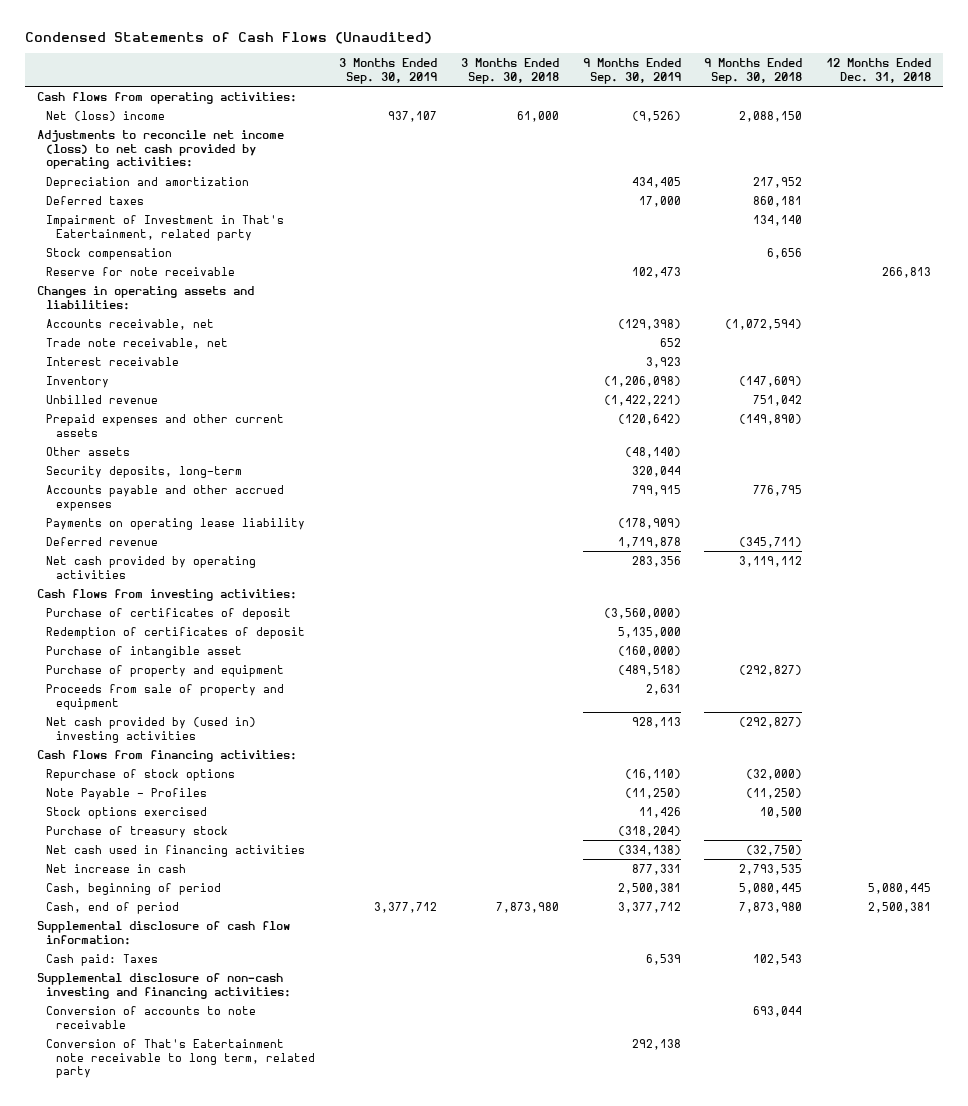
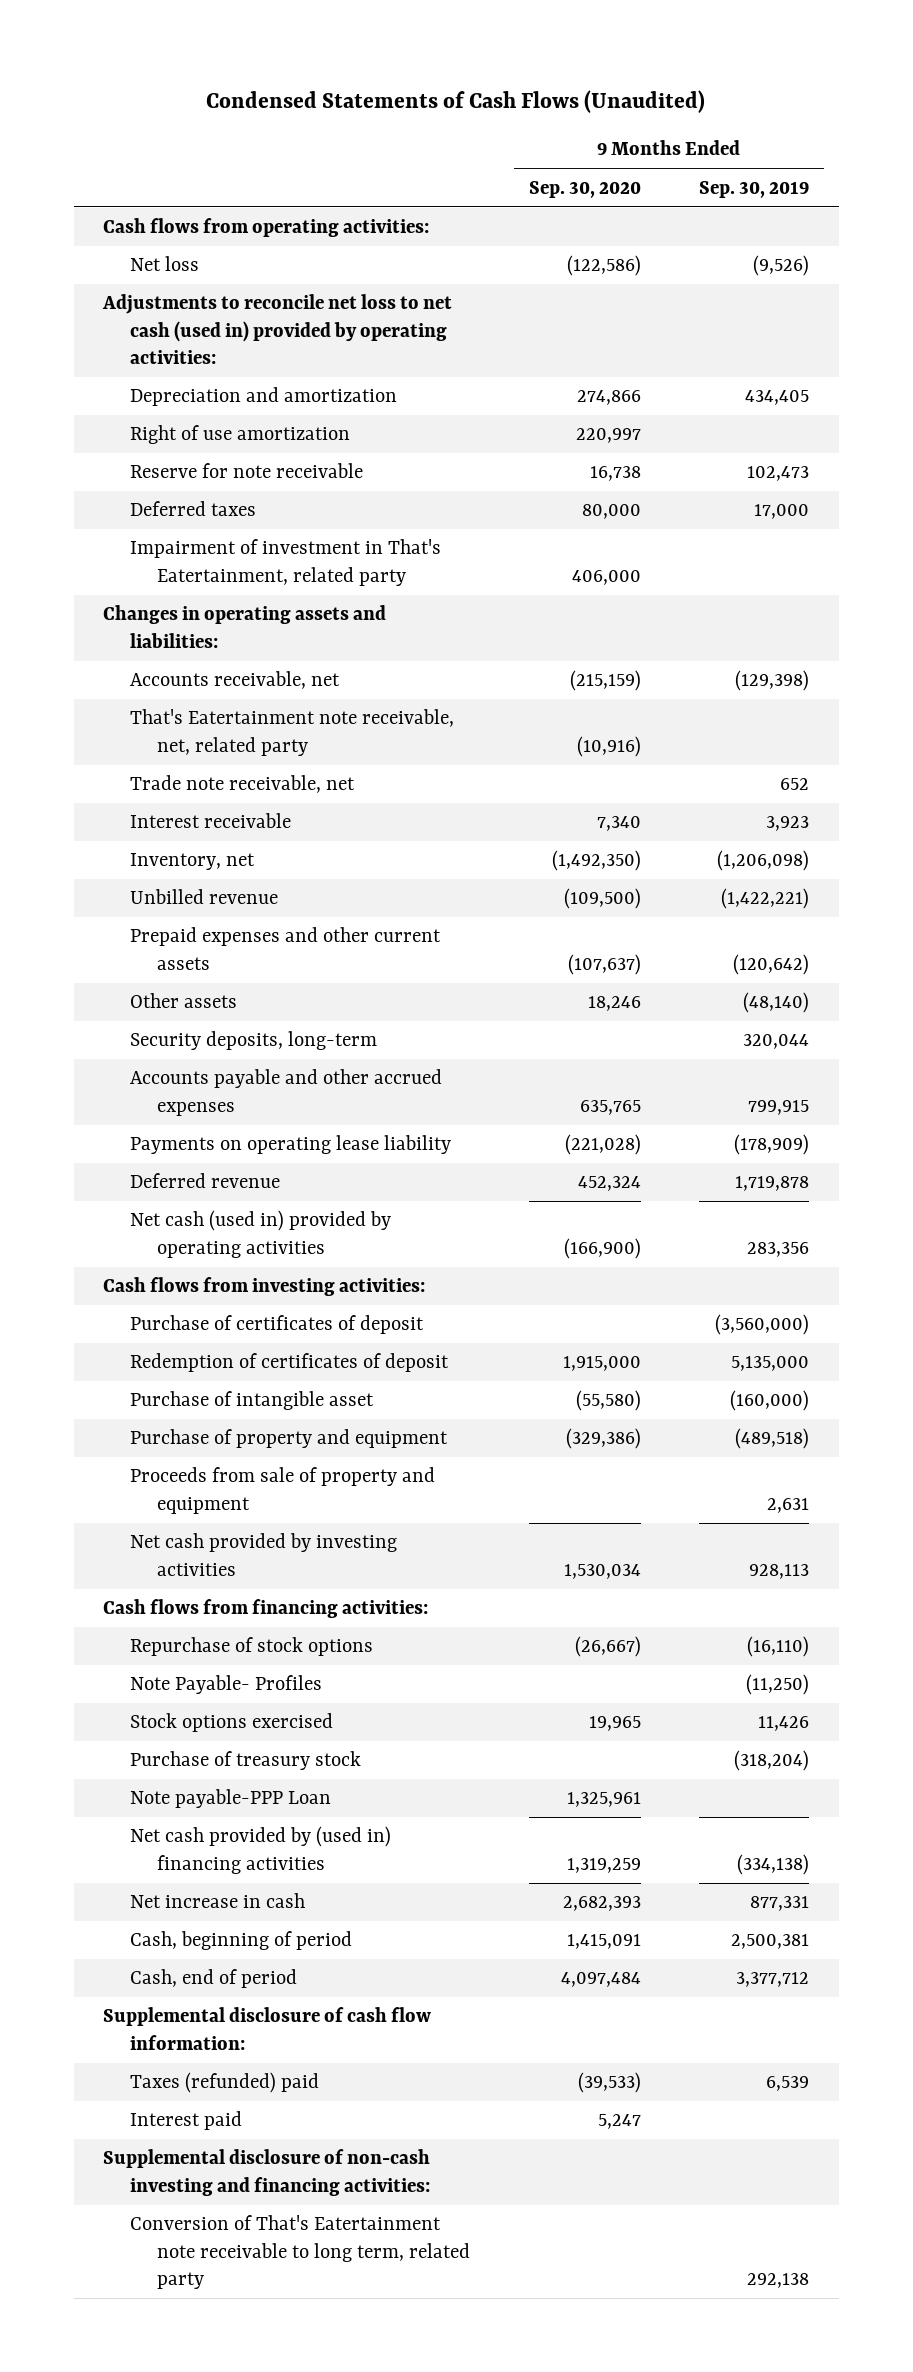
[338,58,437,84] 3 Months Ended Sep. 30, 2019 -> none
[460,58,559,84] 3 Months Ended Sep. 30, 2018 -> none
[704,58,803,84] 9 Months Ended Sep. 30, 2018 -> none
[826,58,932,83] 12 Months Ended Dec. 31, 2018 -> none
none -> [528,180,641,198] Sep. 30, 2020
[46,110,166,121] Net (loss) income -> [130,256,200,272] Net loss
[36,129,284,170] Adjustments to reconcile net income (loss) to net cash provided by operating activities: -> [102,294,453,365] Adjustments to reconcile net loss to net cash (used in) provided by operating activities:
[46,214,285,241] Impairment of Investment in That's Eatertainment, related party -> none
[46,247,173,260] Stock compensation -> none
none -> [130,425,351,445] Right of use amortization
[46,195,145,205] Deferred taxes -> [130,501,257,517] Deferred taxes
none -> [130,539,442,586] Impairment of investment in That's Eatertainment, related party
none -> [130,709,455,756] That's Eatertainment note receivable, net, related party
[46,375,110,388] Inventory -> [130,853,256,871] Inventory, net
[46,555,257,579] Net cash provided by operating activities -> [130,1210,392,1258] Net cash (used in) provided by operating activities
[46,716,257,743] Net cash provided by (used in) investing activities -> [130,1533,398,1576] Net cash provided by investing activities
[46,787,208,800] Note Payable - Profiles -> [130,1675,323,1695] Note Payable- Profiles
none -> [130,1789,332,1809] Note payable-PPP Loan
[46,844,306,857] Net cash used in financing activities -> [130,1826,392,1874] Net cash provided by (used in) financing activities
[46,953,159,966] Cash paid: Taxes -> [130,2072,320,2094] Taxes (refunded) paid
none -> [130,2111,243,2131] Interest paid
[46,1005,257,1029] Conversion of accounts to note receivable -> none

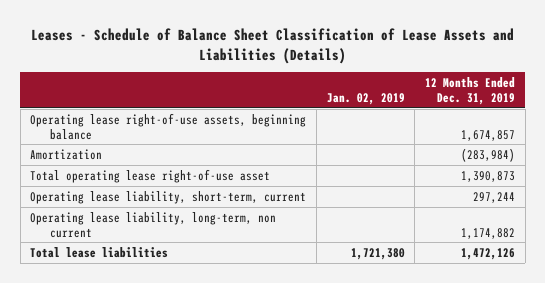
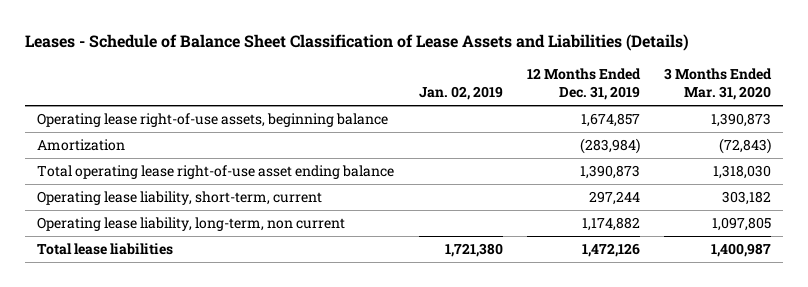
none -> [664,68,773,101] 3 Months Ended Mar. 31, 2020
[30,168,271,183] Total operating lease right-of-use asset -> [37,165,395,180] Total operating lease right-of-use asset ending balance

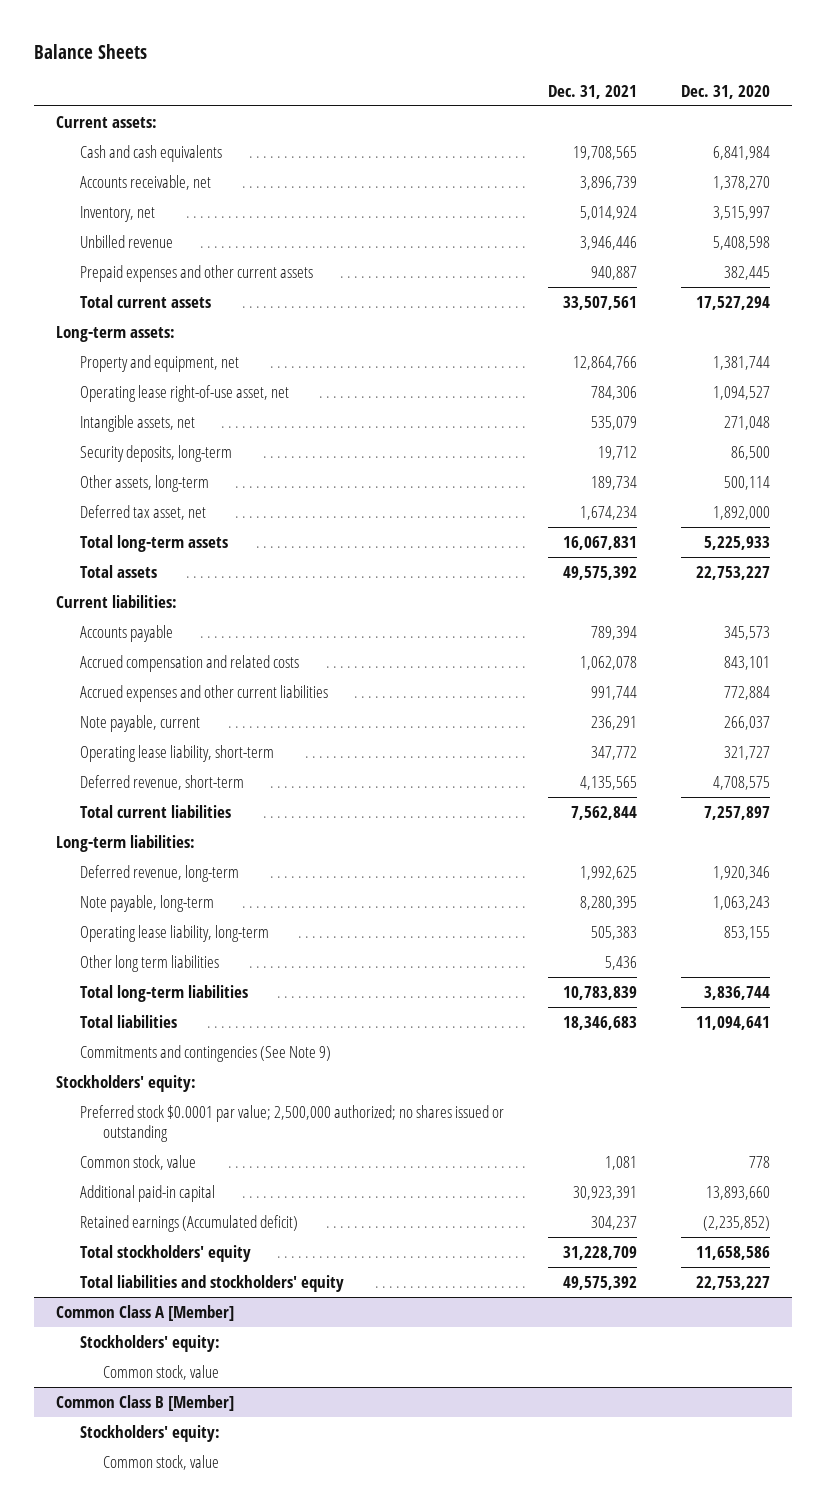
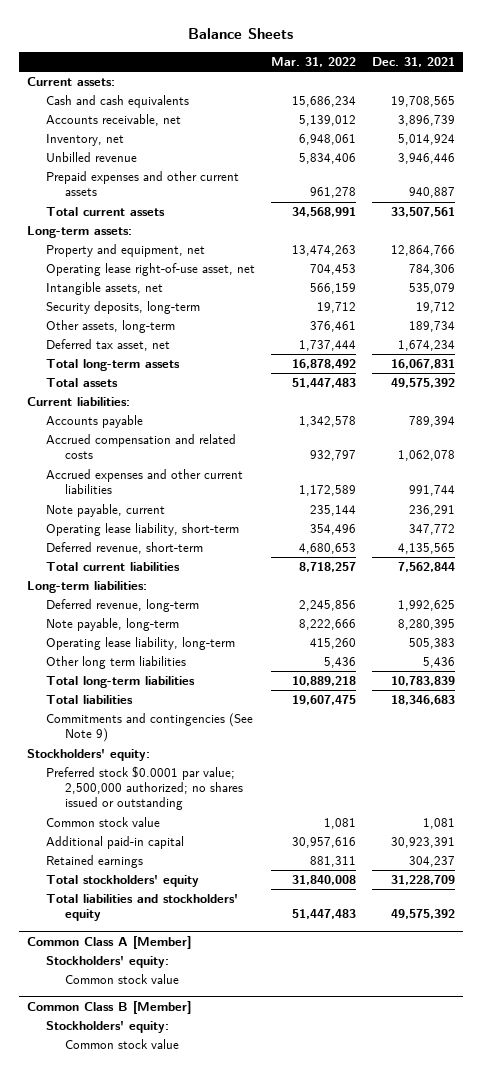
[680,84,770,99] Dec. 31, 2020 -> none
none -> [271,57,357,68] Mar. 31, 2022
[79,1154,196,1170] Common stock, value -> [46,817,161,828] Common stock value
[79,1214,298,1232] Retained earnings (Accumulated deficit) -> [46,855,144,869] Retained earnings
[103,1364,220,1380] Common stock, value -> [65,974,180,985] Common stock value
[103,1454,220,1470] Common stock, value -> [65,1039,180,1050] Common stock value

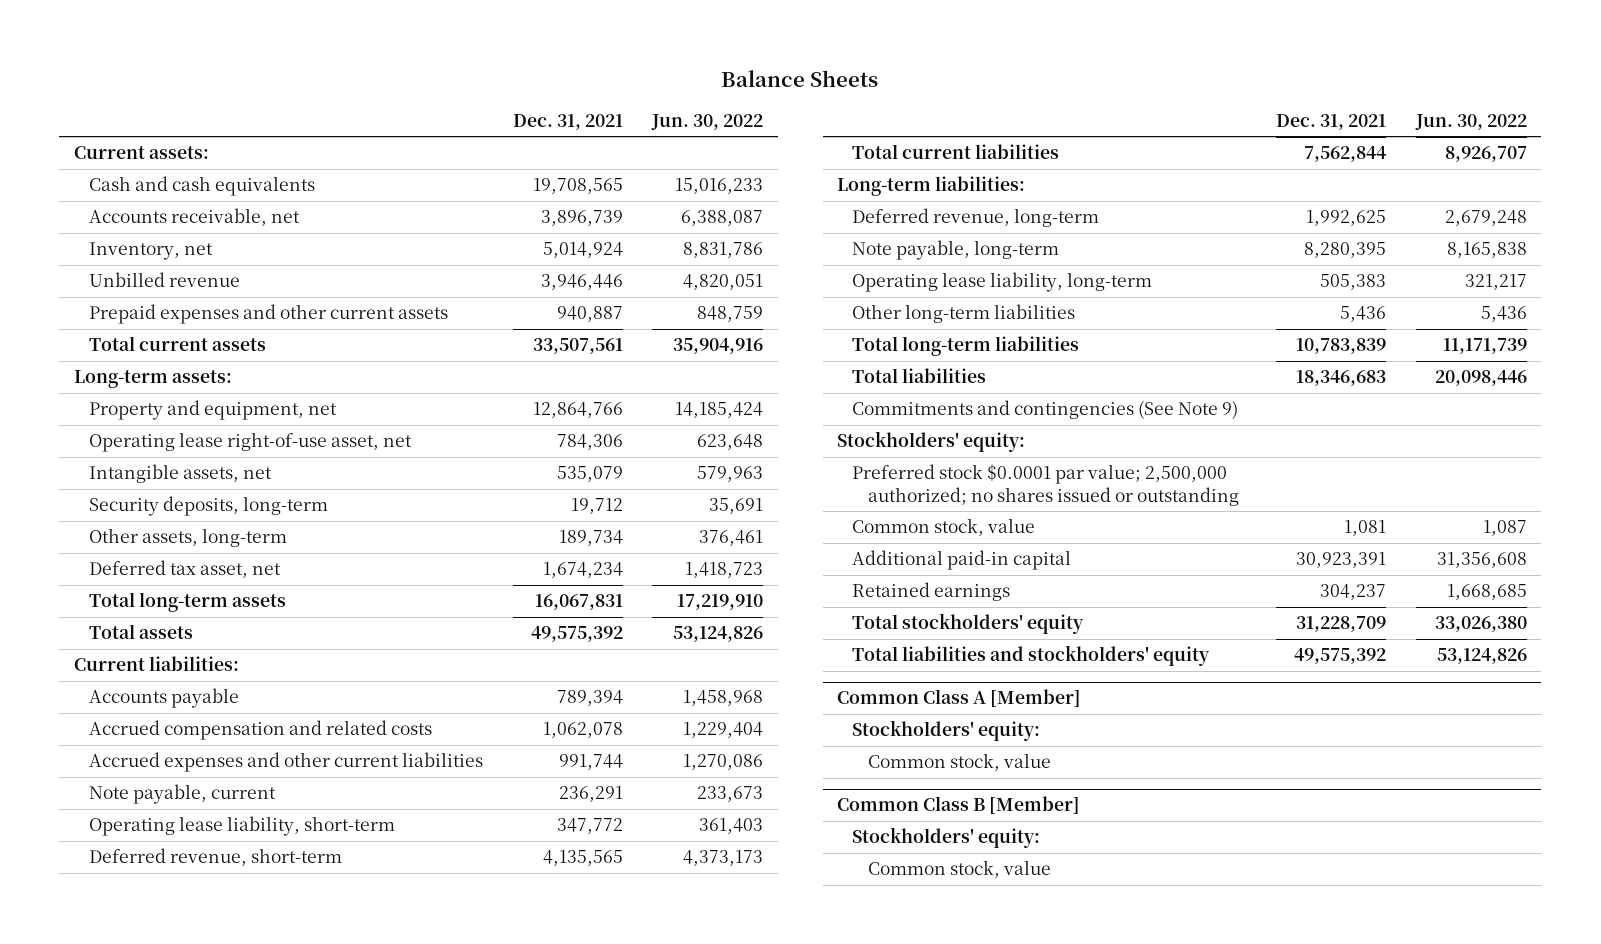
[271,57,357,68] Mar. 31, 2022 -> none
none -> [651,113,764,130] Jun. 30, 2022
[46,656,187,670] Other long term liabilities -> [852,304,1076,324] Other long-term liabilities
[46,817,161,828] Common stock value -> [852,518,1036,537] Common stock, value
[65,974,180,985] Common stock value -> [867,753,1051,772] Common stock, value
[65,1039,180,1050] Common stock value -> [867,860,1051,879] Common stock, value

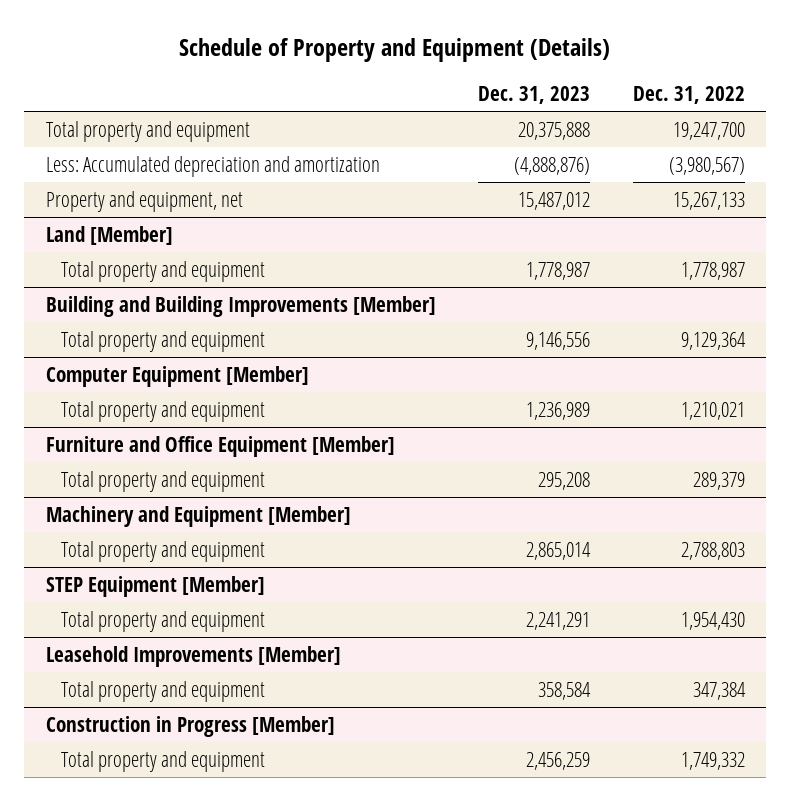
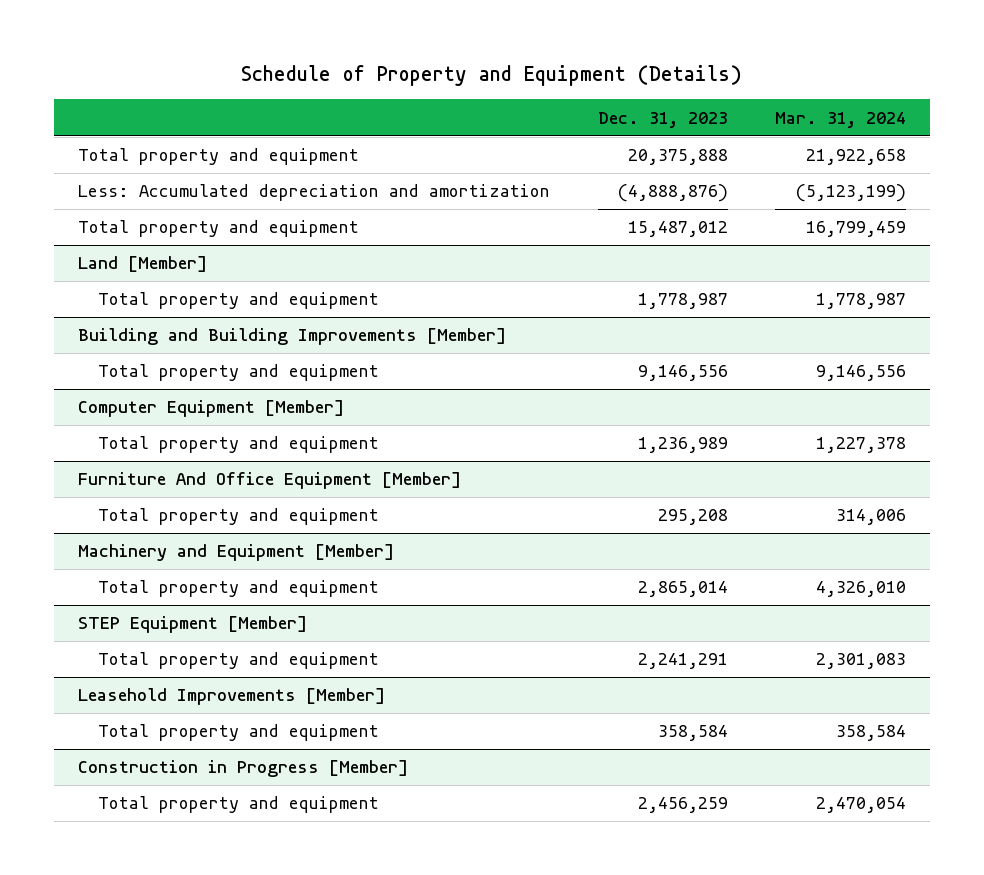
[633,86,746,105] Dec. 31, 2022 -> none
none -> [775,111,907,128] Mar. 31, 2024
[45,190,243,212] Property and equipment, net -> [77,220,359,238] Total property and equipment
[45,435,395,457] Furniture and Office Equipment [Member] -> [77,472,461,490] Furniture And Office Equipment [Member]

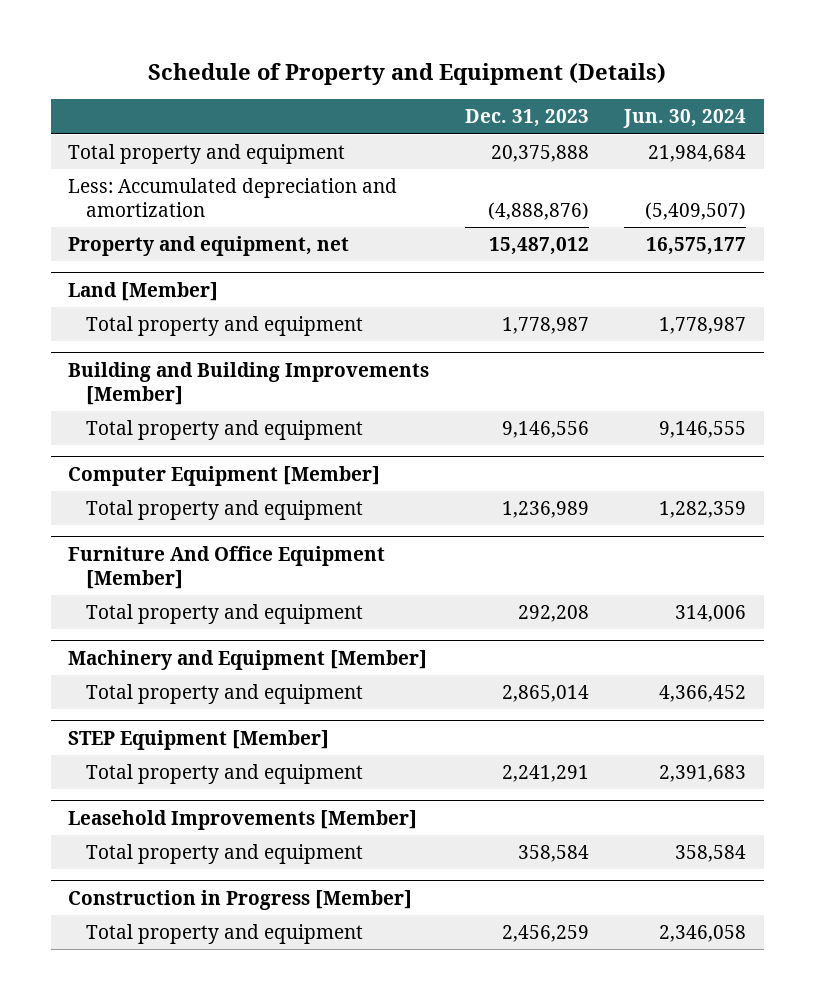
[775,111,907,128] Mar. 31, 2024 -> none
none -> [623,109,747,129] Jun. 30, 2024
[77,220,359,238] Total property and equipment -> [68,236,350,257] Property and equipment, net
[657,509,728,526] 295,208 -> [517,605,589,623] 292,208

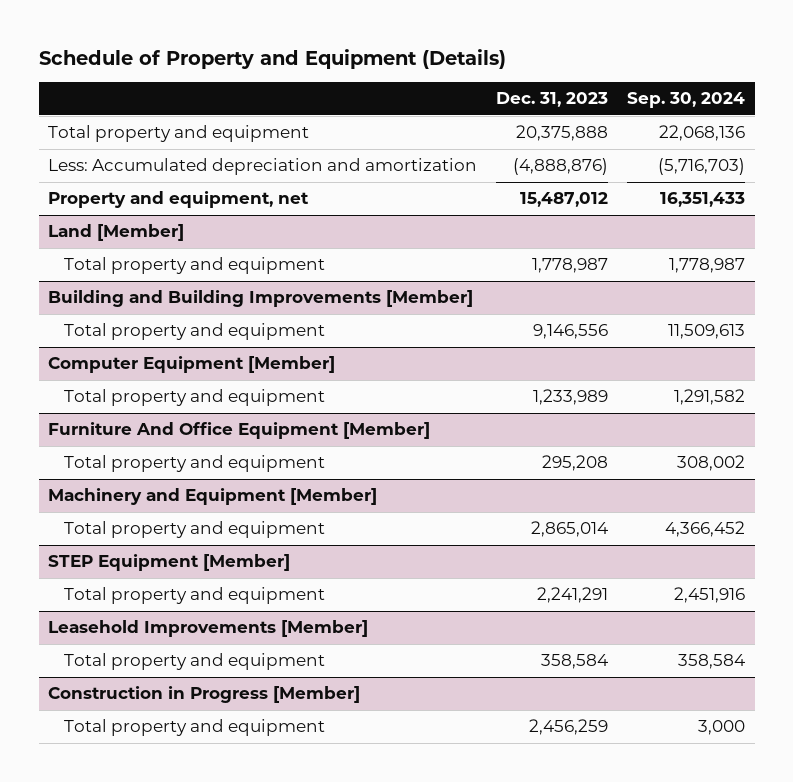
[623,109,747,129] Jun. 30, 2024 -> none
none -> [627,92,746,109] Sep. 30, 2024
[501,501,589,519] 1,236,989 -> [533,389,609,406] 1,233,989
[517,605,589,623] 292,208 -> [542,455,609,472] 295,208

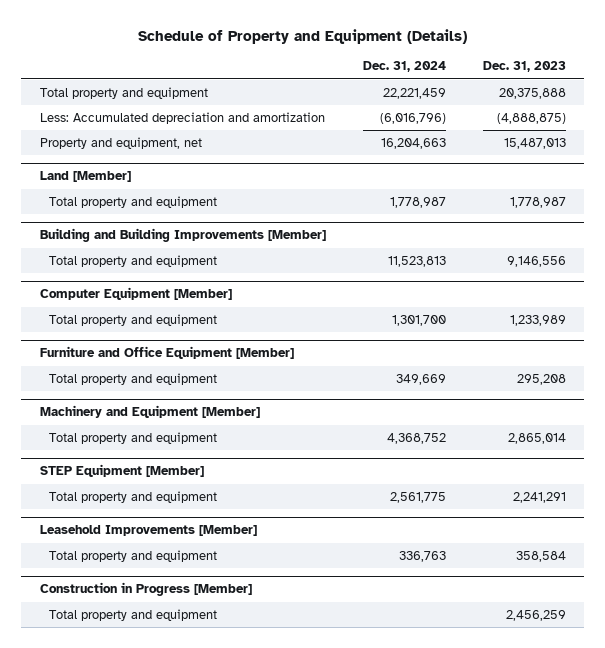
[627,92,746,109] Sep. 30, 2024 -> none
none -> [362,61,446,73] Dec. 31, 2024
[513,158,609,176] (4,888,876) -> [496,112,566,124] (4,888,875)
[520,192,609,208] 15,487,012 -> [503,137,566,149] 15,487,013
[48,422,431,440] Furniture And Office Equipment [Member] -> [39,346,294,360] Furniture and Office Equipment [Member]

